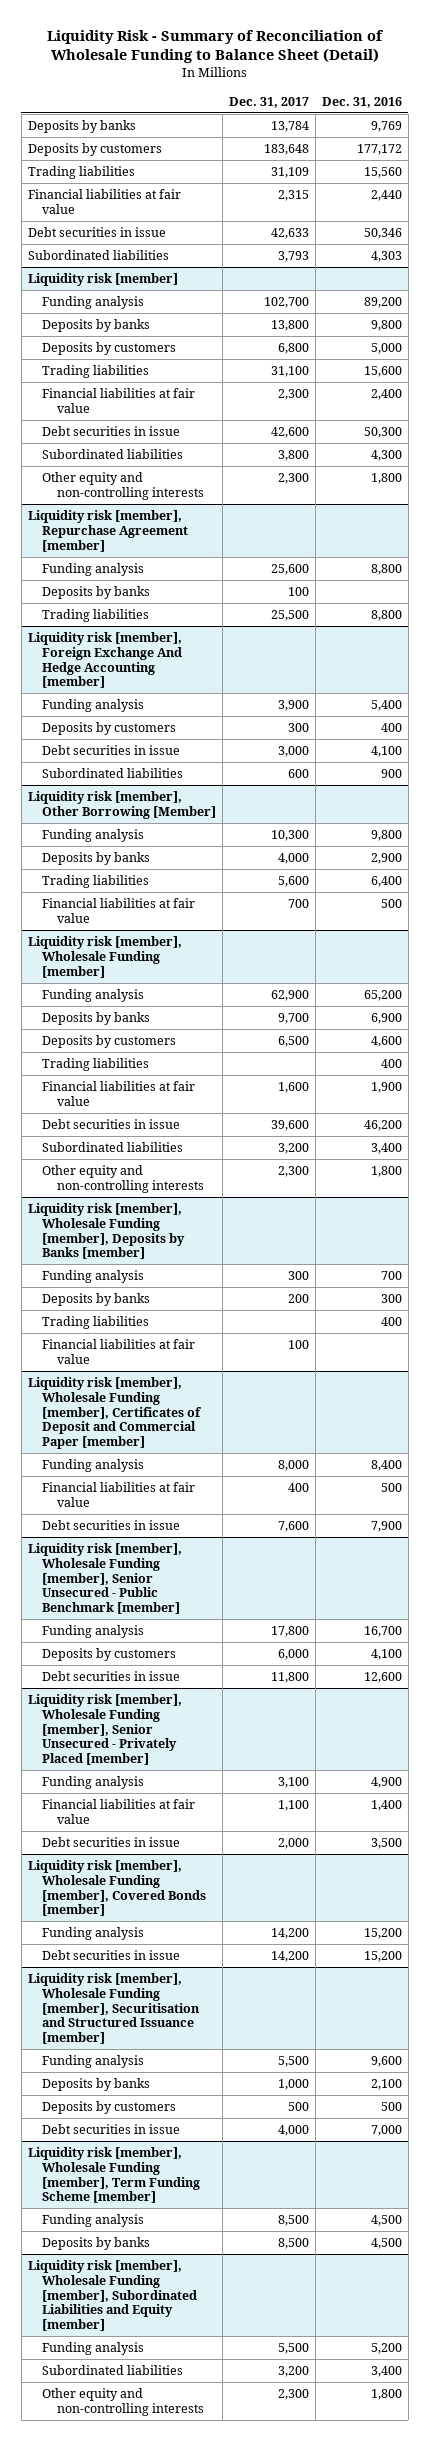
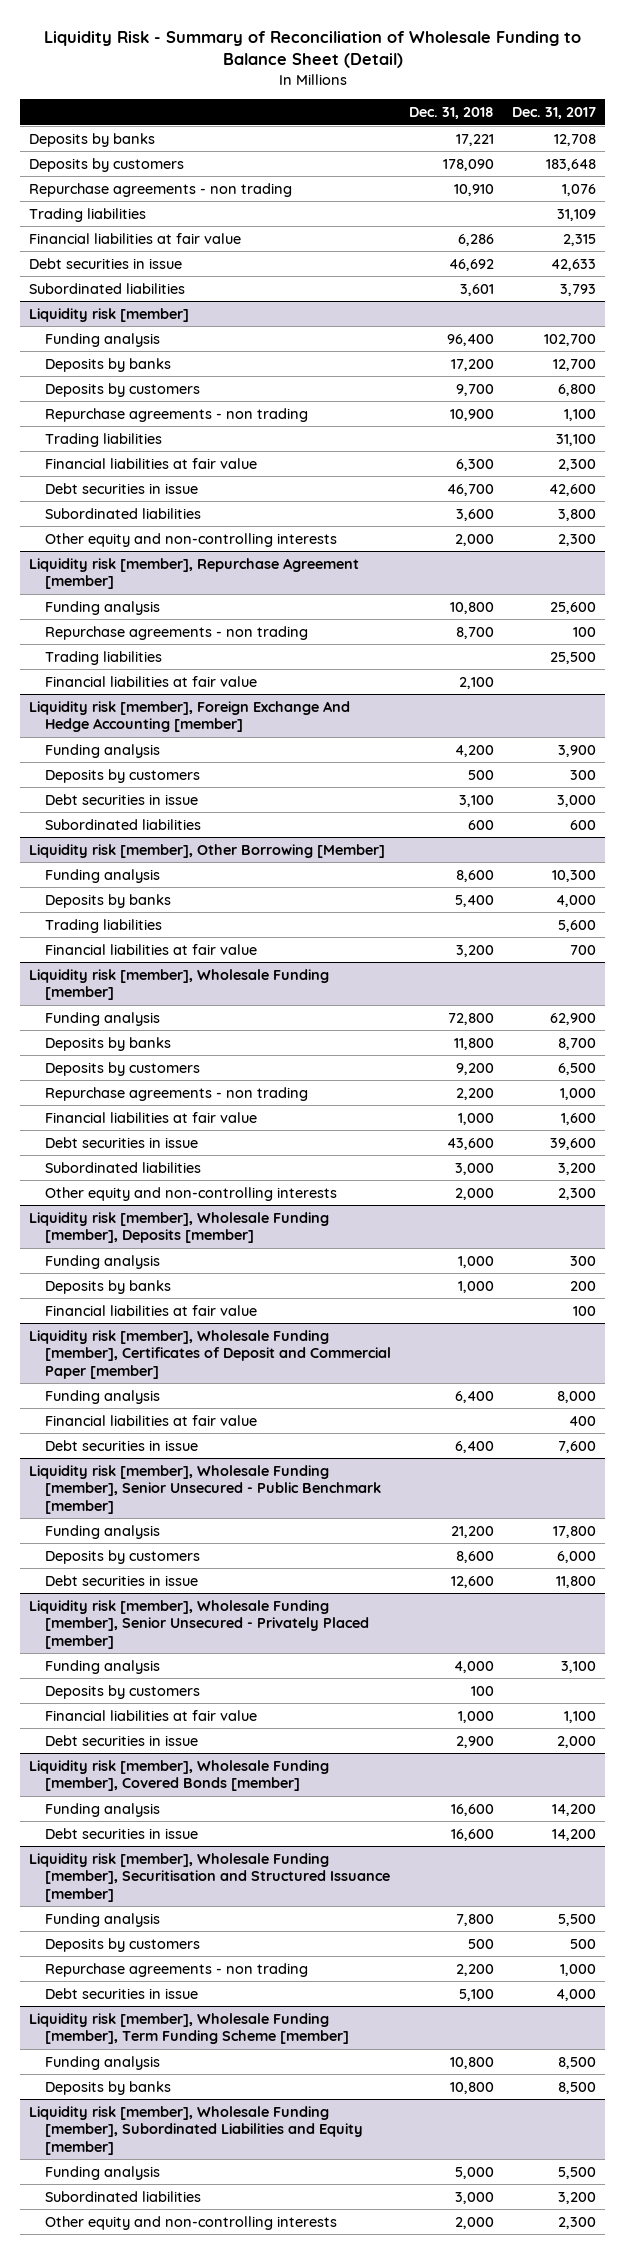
[321,96,402,108] Dec. 31, 2016 -> none
none -> [409,107,495,120] Dec. 31, 2018
[270,121,309,133] 13,784 -> [554,133,597,146] 12,708
none -> [28,182,292,197] Repurchase agreements - non trading
[270,320,309,332] 13,800 -> [553,358,597,371] 12,700
none -> [45,407,309,422] Repurchase agreements - non trading
[42,586,151,600] Deposits by banks -> none
none -> [45,625,309,640] Repurchase agreements - non trading
none -> [45,675,258,687] Financial liabilities at fair value
[277,1013,309,1025] 9,700 -> [558,1037,597,1050] 8,700
[42,1058,150,1072] Trading liabilities -> none
none -> [45,1086,309,1101] Repurchase agreements - non trading
[27,1203,186,1260] Liquidity risk [member], Wholesale Funding [member], Deposits by Banks [member] -> [28,1211,329,1244] Liquidity risk [member], Wholesale Funding [member], Deposits [member]
[42,1316,150,1330] Trading liabilities -> none
none -> [45,1684,201,1699] Deposits by customers
[42,2078,151,2092] Deposits by banks -> none
none -> [45,1962,309,1977] Repurchase agreements - non trading

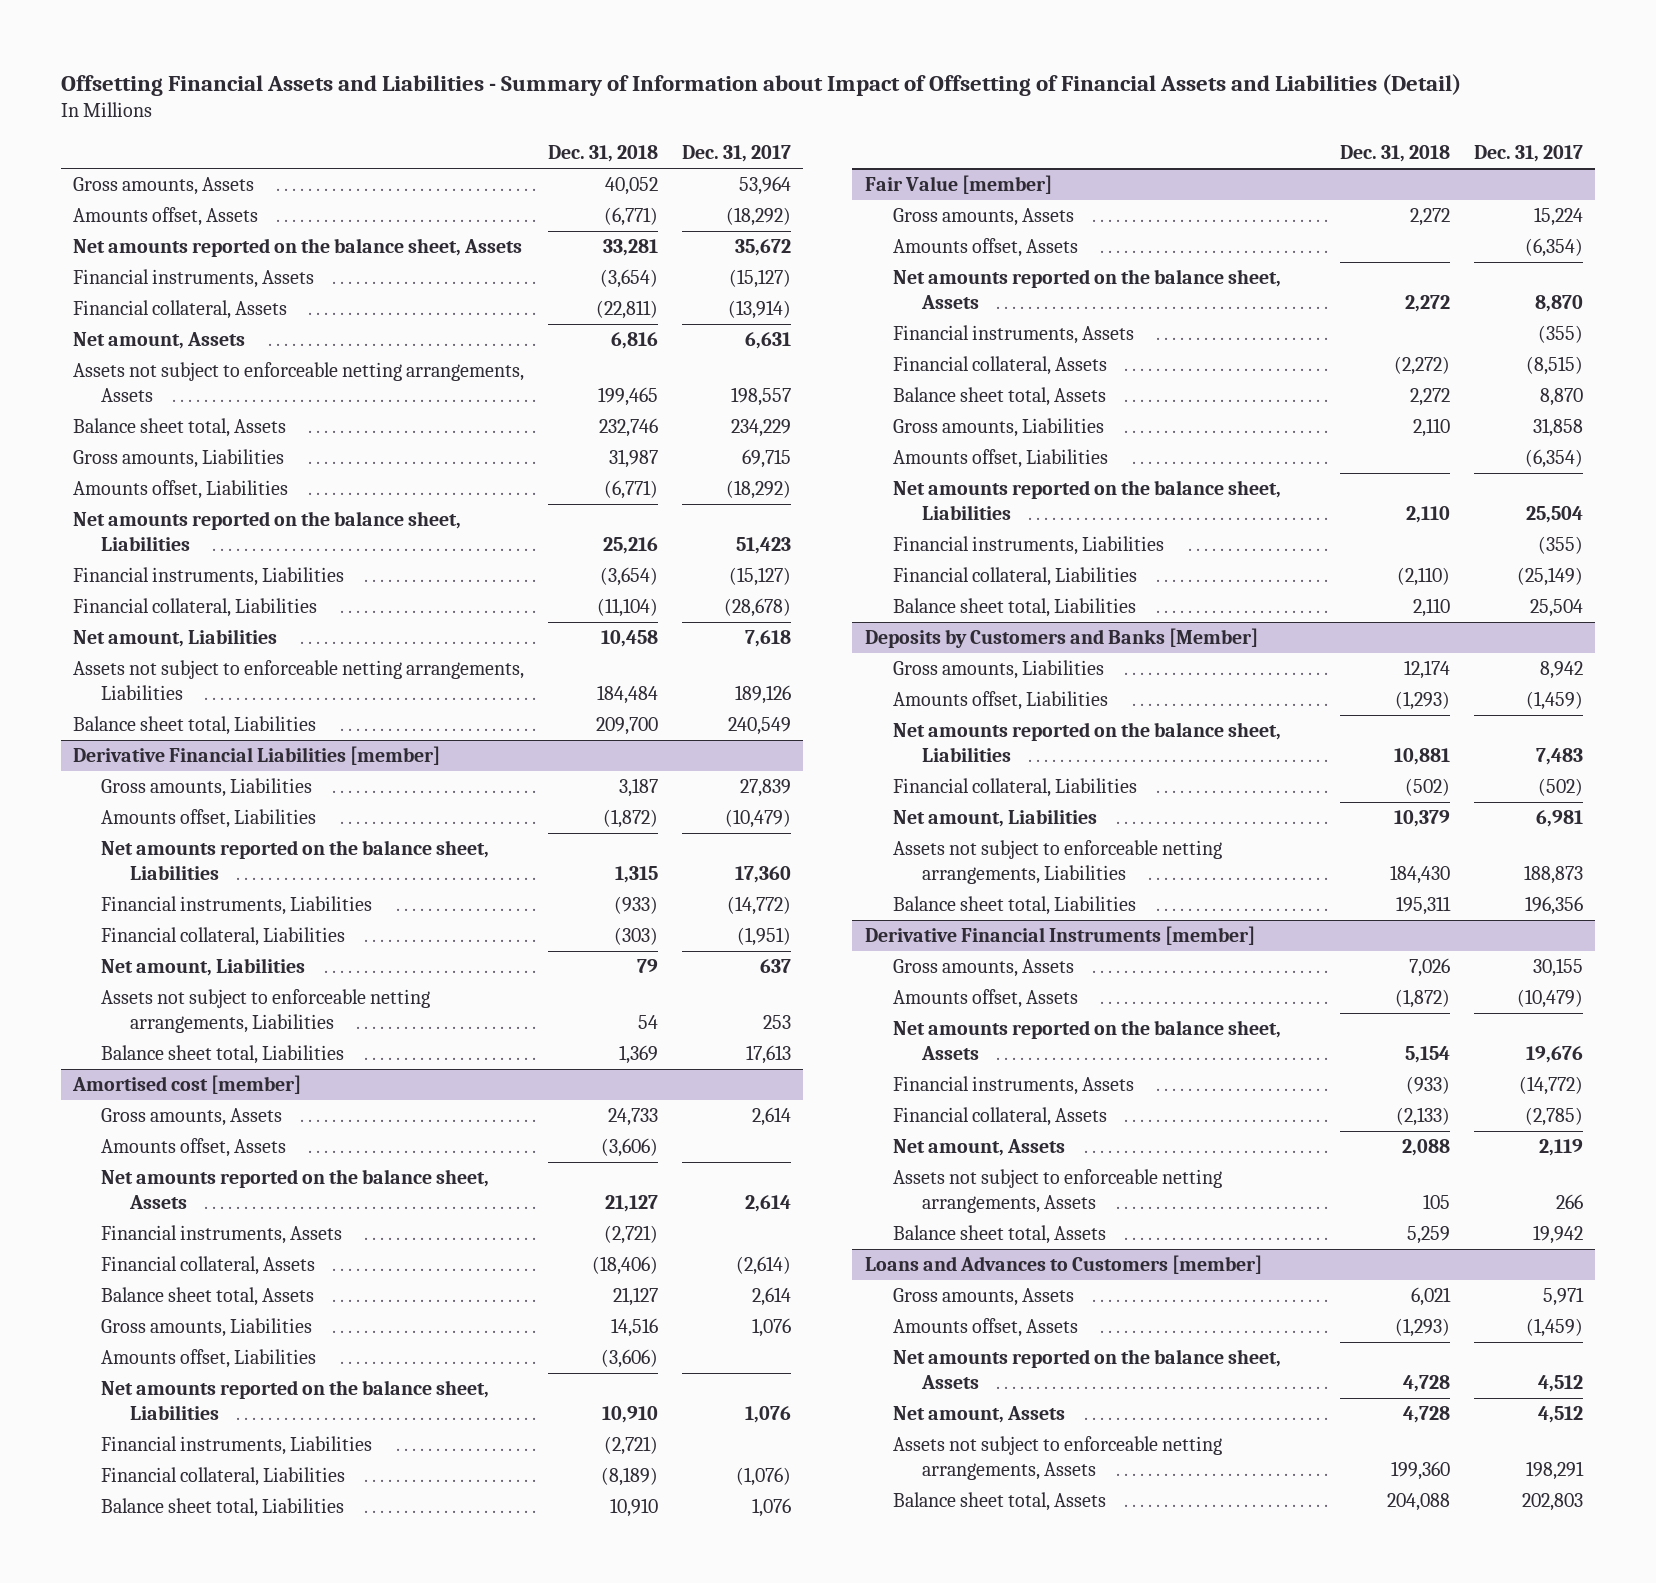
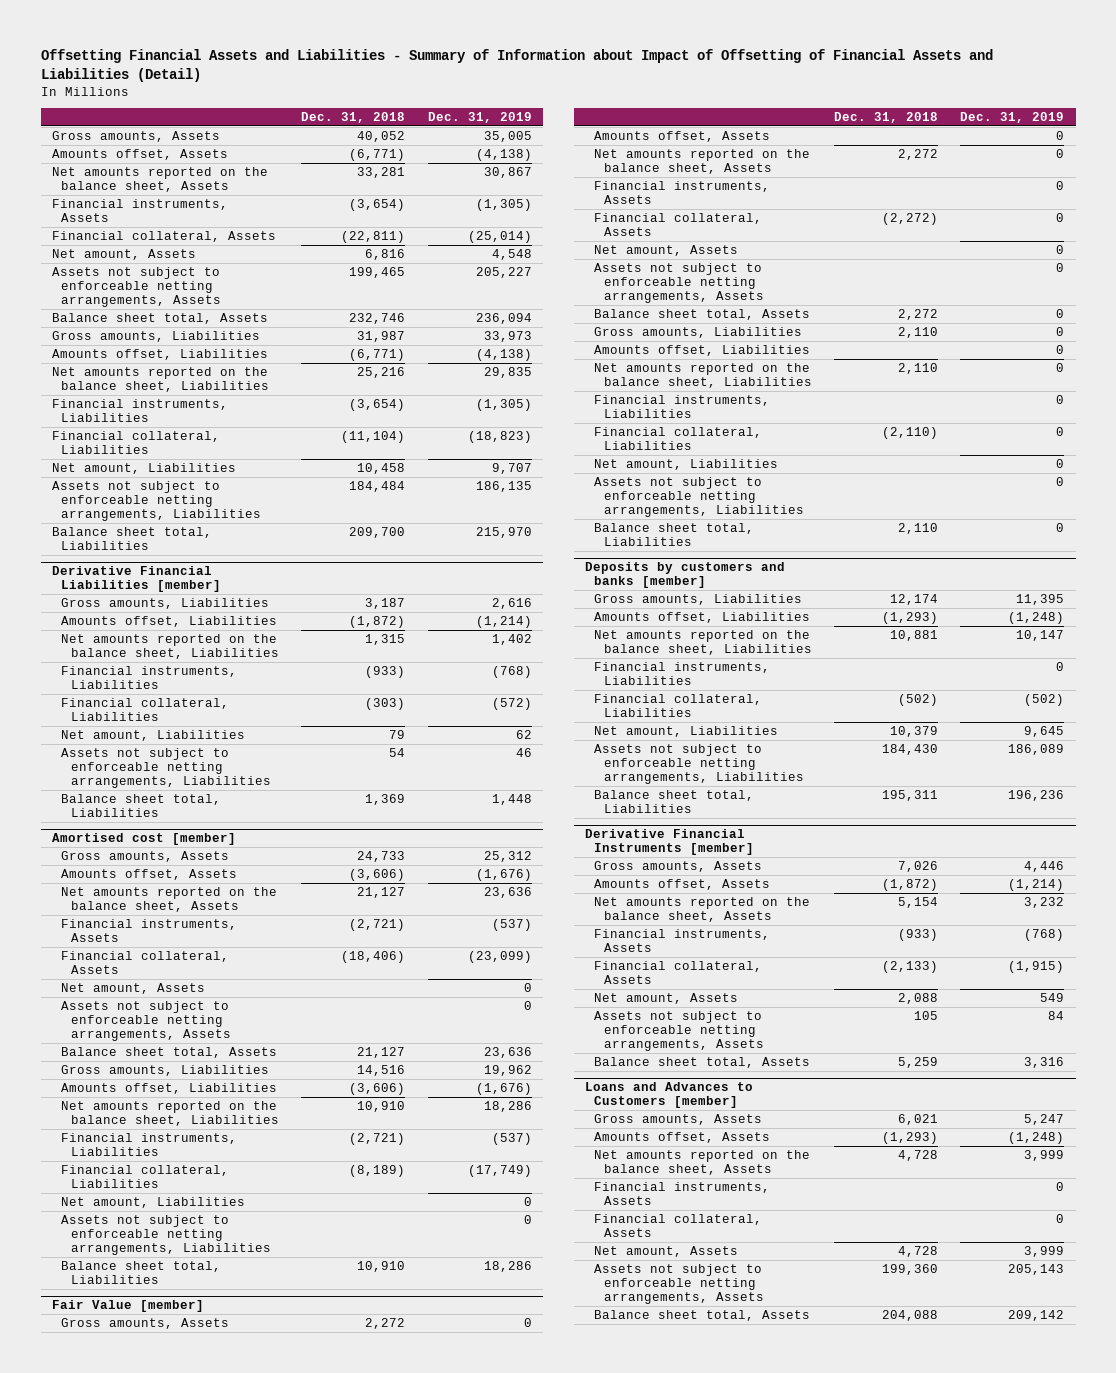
[682,145,792,163] Dec. 31, 2017 -> none
none -> [427,111,532,123] Dec. 31, 2019
none -> [61,982,206,994] Net amount, Assets
none -> [61,1000,231,1042] Assets not subject to enforceable netting arrangements, Assets
none -> [61,1196,246,1208] Net amount, Liabilities
none -> [61,1214,271,1256] Assets not subject to enforceable netting arrangements, Liabilities
none -> [594,244,739,256] Net amount, Assets
none -> [594,262,764,304] Assets not subject to enforceable netting arrangements, Assets
none -> [594,458,779,470] Net amount, Liabilities
none -> [594,476,804,518] Assets not subject to enforceable netting arrangements, Liabilities
[864,628,1258,649] Deposits by Customers and Banks [Member] -> [584,562,785,589] Deposits by customers and banks [member]
none -> [594,661,771,686] Financial instruments, Liabilities
none -> [594,1181,771,1206] Financial instruments, Assets
none -> [594,1213,763,1238] Financial collateral, Assets

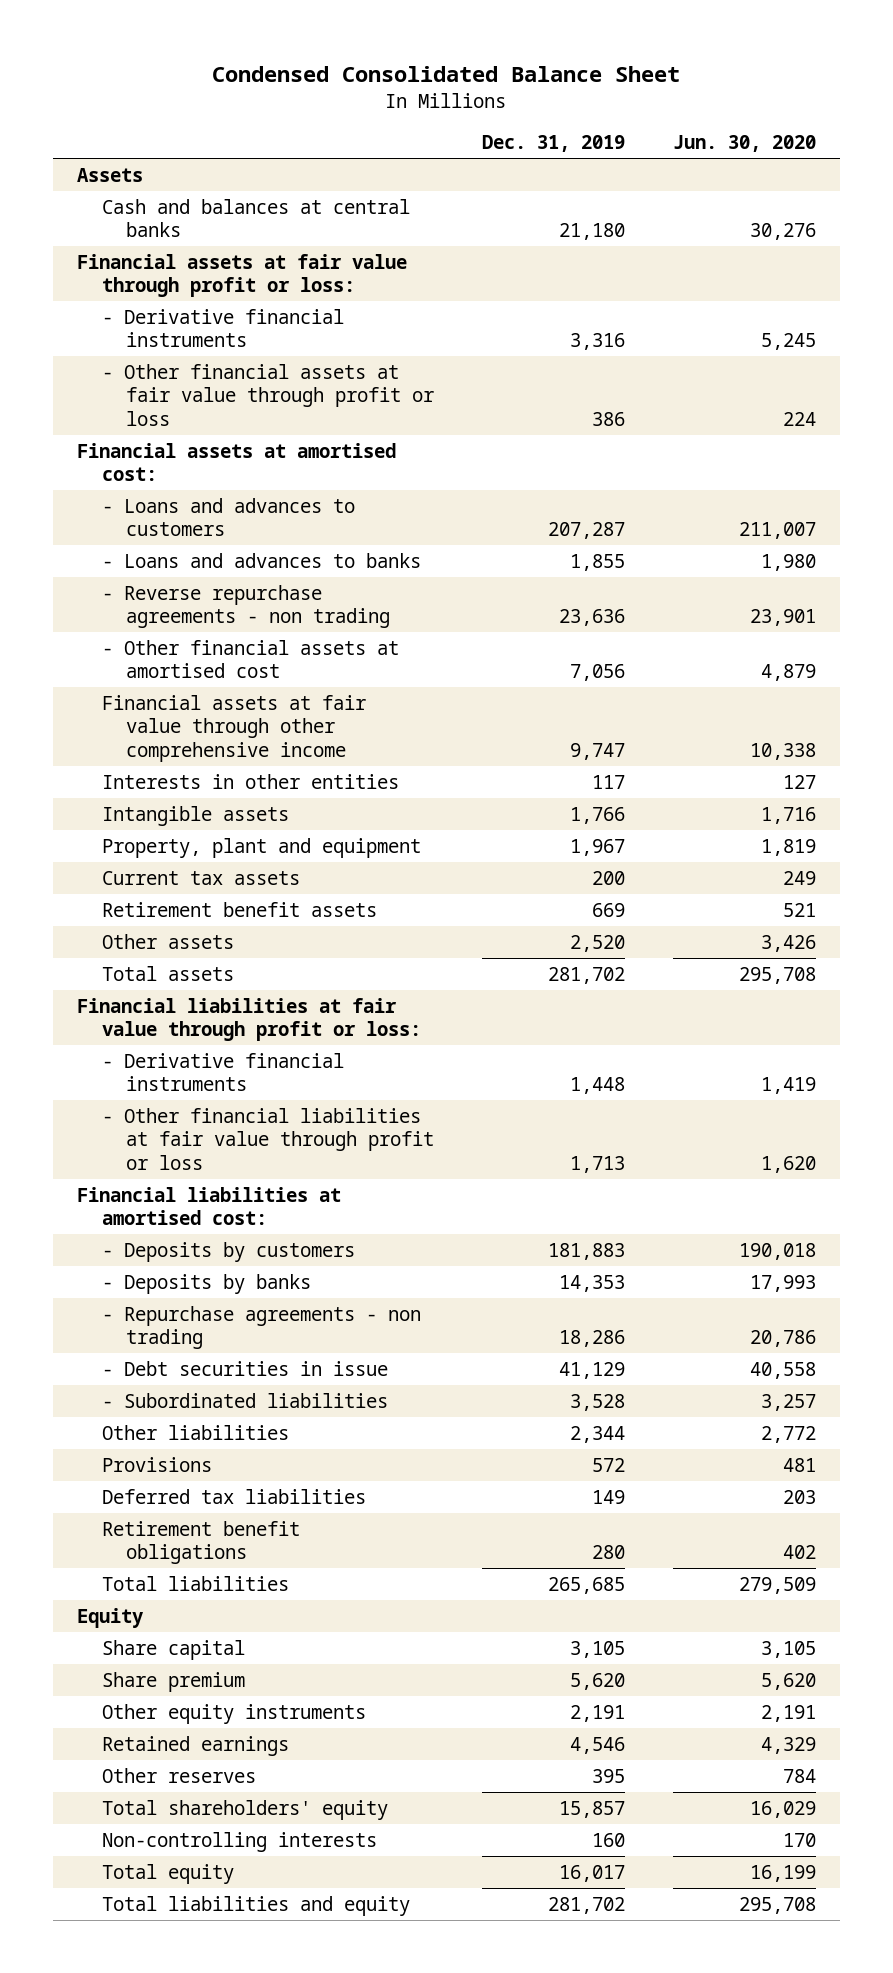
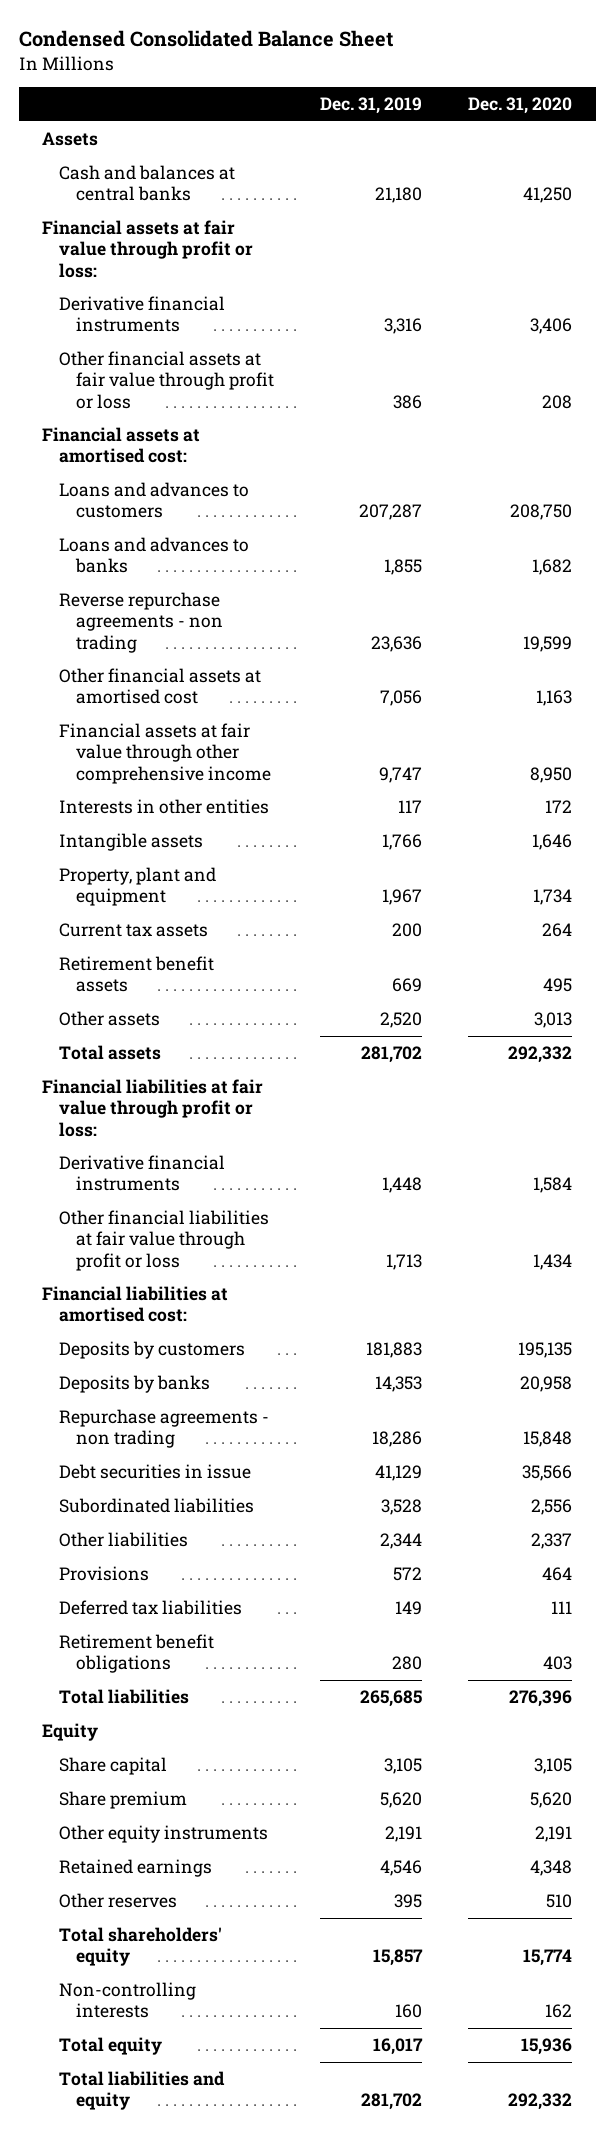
[673,135,817,153] Jun. 30, 2020 -> none
none -> [468,97,573,115] Dec. 31, 2020
[101,308,344,348] - Derivative financial instruments -> [58,296,225,333] Derivative financial instruments
[101,363,435,426] - Other financial assets at fair value through profit or loss -> [58,351,274,409] Other financial assets at fair value through profit or loss
[101,497,355,537] - Loans and advances to customers -> [58,482,249,519] Loans and advances to customers
[101,552,421,568] - Loans and advances to banks -> [58,537,249,574] Loans and advances to banks
[101,584,391,629] - Reverse repurchase agreements - non trading -> [58,592,223,653] Reverse repurchase agreements - non trading
[101,639,399,679] - Other financial assets at amortised cost -> [58,668,261,705] Other financial assets at amortised cost
[101,1052,344,1092] - Derivative financial instruments -> [58,1155,225,1192] Derivative financial instruments
[101,1107,435,1170] - Other financial liabilities at fair value through profit or loss -> [58,1210,269,1271] Other financial liabilities at fair value through profit or loss
[101,1241,355,1262] - Deposits by customers -> [58,1341,245,1360] Deposits by customers
[101,1273,311,1294] - Deposits by banks -> [58,1375,210,1394] Deposits by banks
[101,1305,421,1350] - Repurchase agreements - non trading -> [58,1409,269,1449] Repurchase agreements - non trading
[101,1360,388,1376] - Debt securities in issue -> [58,1464,251,1480] Debt securities in issue
[101,1392,388,1408] - Subordinated liabilities -> [58,1498,254,1514] Subordinated liabilities

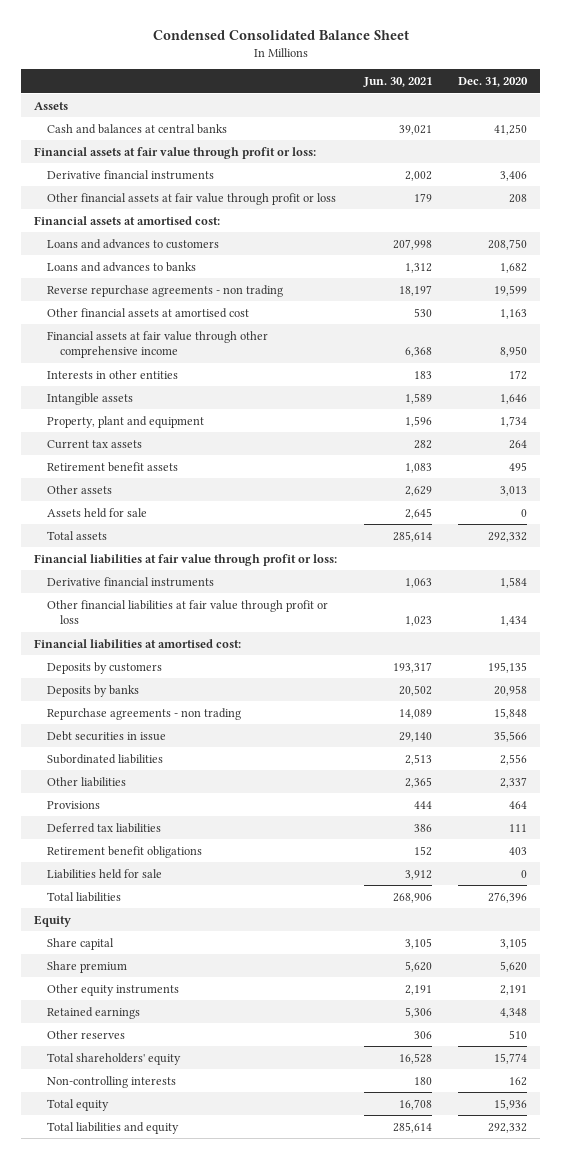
[320,97,423,115] Dec. 31, 2019 -> none
none -> [362,77,432,88] Jun. 30, 2021
none -> [47,507,148,518] Assets held for sale
none -> [47,868,163,879] Liabilities held for sale

